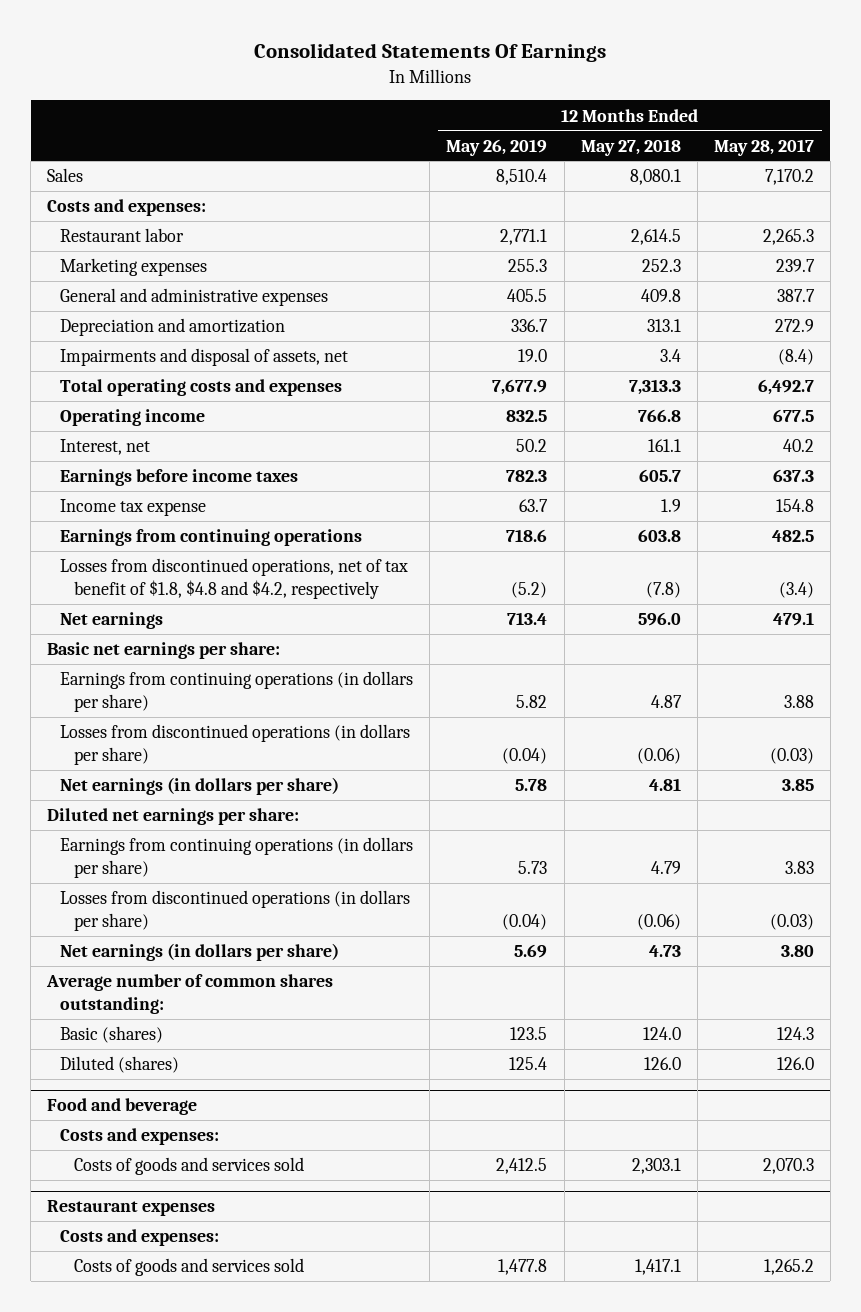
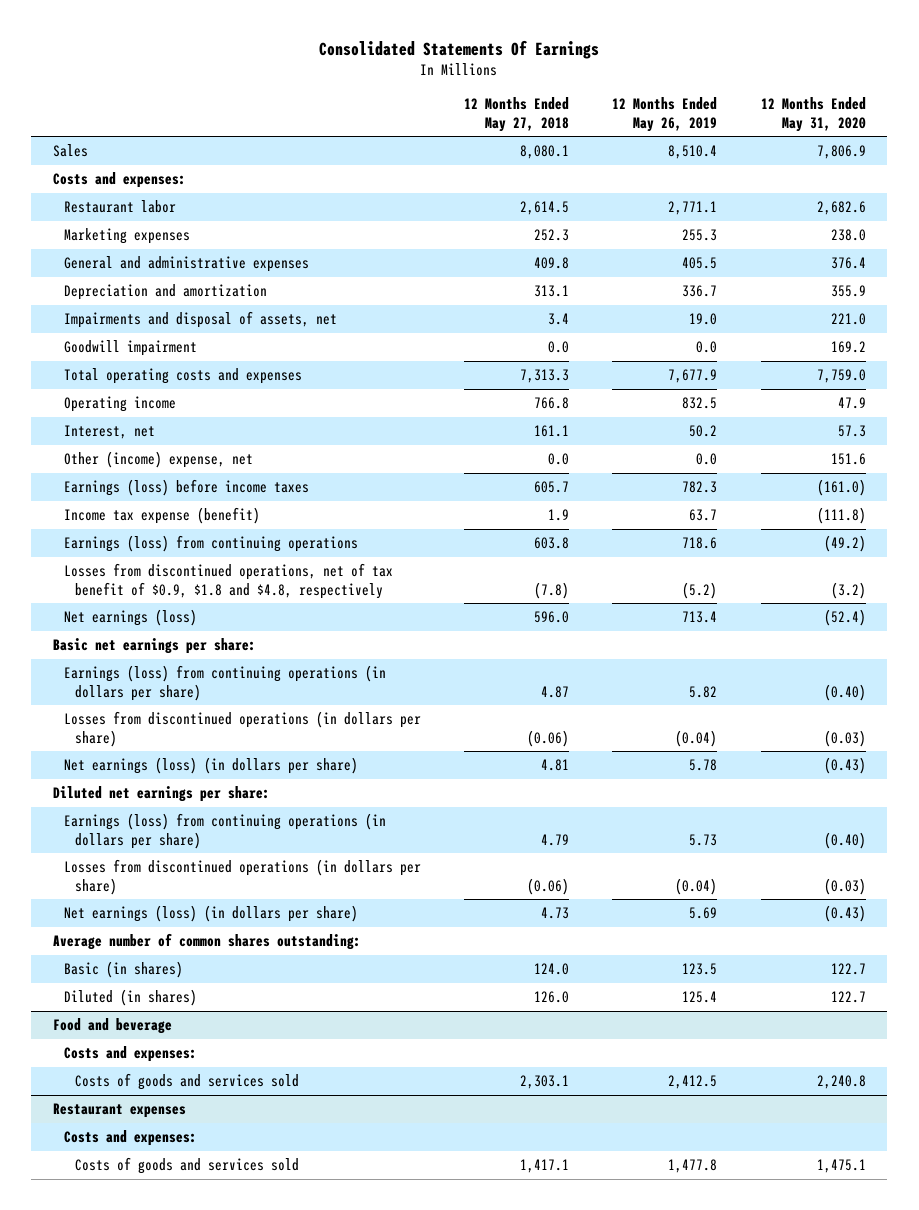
[713,138,814,156] May 28, 2017 -> none
none -> [760,97,866,132] 12 Months Ended May 31, 2020
none -> [63,340,197,357] Goodwill impairment
none -> [63,451,253,469] Other (income) expense, net
[60,469,299,487] Earnings before income taxes -> [63,479,309,497] Earnings (loss) before income taxes
[60,499,207,517] Income tax expense -> [63,507,260,525] Income tax expense (benefit)
[60,529,363,547] Earnings from continuing operations -> [63,535,358,553] Earnings (loss) from continuing operations
[60,558,409,599] Losses from discontinued operations, net of tax benefit of $1.8, $4.8 and $4.2, respectively -> [63,563,393,599] Losses from discontinued operations, net of tax benefit of $0.9, $1.8 and $4.8, respectively
[60,612,164,630] Net earnings -> [63,609,197,627] Net earnings (loss)
[60,671,414,712] Earnings from continuing operations (in dollars per share) -> [63,665,386,701] Earnings (loss) from continuing operations (in dollars per share)
[60,777,340,796] Net earnings (in dollars per share) -> [63,757,358,775] Net earnings (loss) (in dollars per share)
[60,837,414,878] Earnings from continuing operations (in dollars per share) -> [63,813,386,849] Earnings (loss) from continuing operations (in dollars per share)
[60,943,340,962] Net earnings (in dollars per share) -> [63,905,358,923] Net earnings (loss) (in dollars per share)
[60,1026,164,1044] Basic (shares) -> [63,961,183,979] Basic (in shares)
[60,1056,180,1074] Diluted (shares) -> [63,989,197,1007] Diluted (in shares)

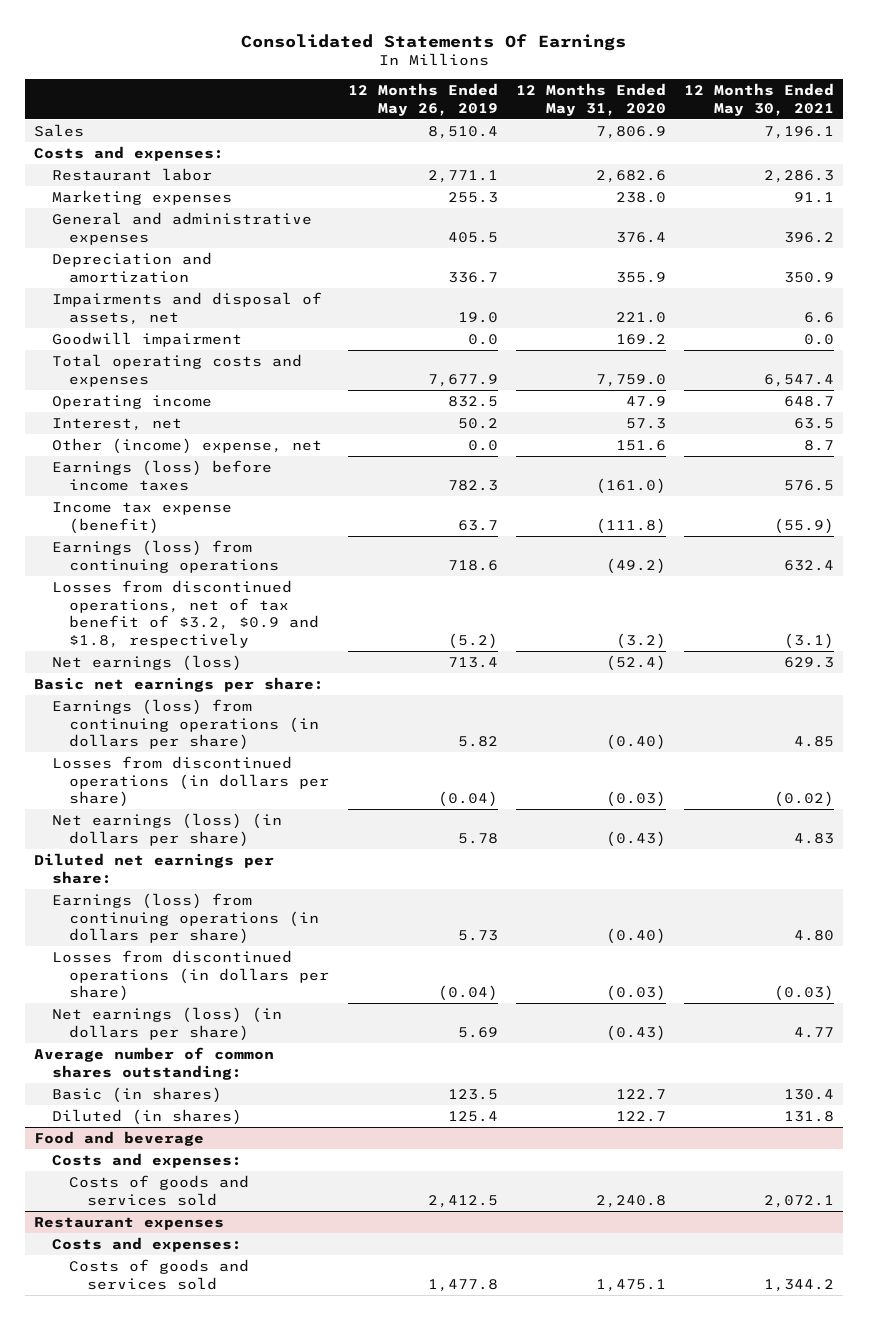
[464,97,570,132] 12 Months Ended May 27, 2018 -> none
none -> [684,83,835,116] 12 Months Ended May 30, 2021
[63,563,393,599] Losses from discontinued operations, net of tax benefit of $0.9, $1.8 and $4.8, respectively -> [51,579,320,649] Losses from discontinued operations, net of tax benefit of $3.2, $0.9 and $1.8, respectively

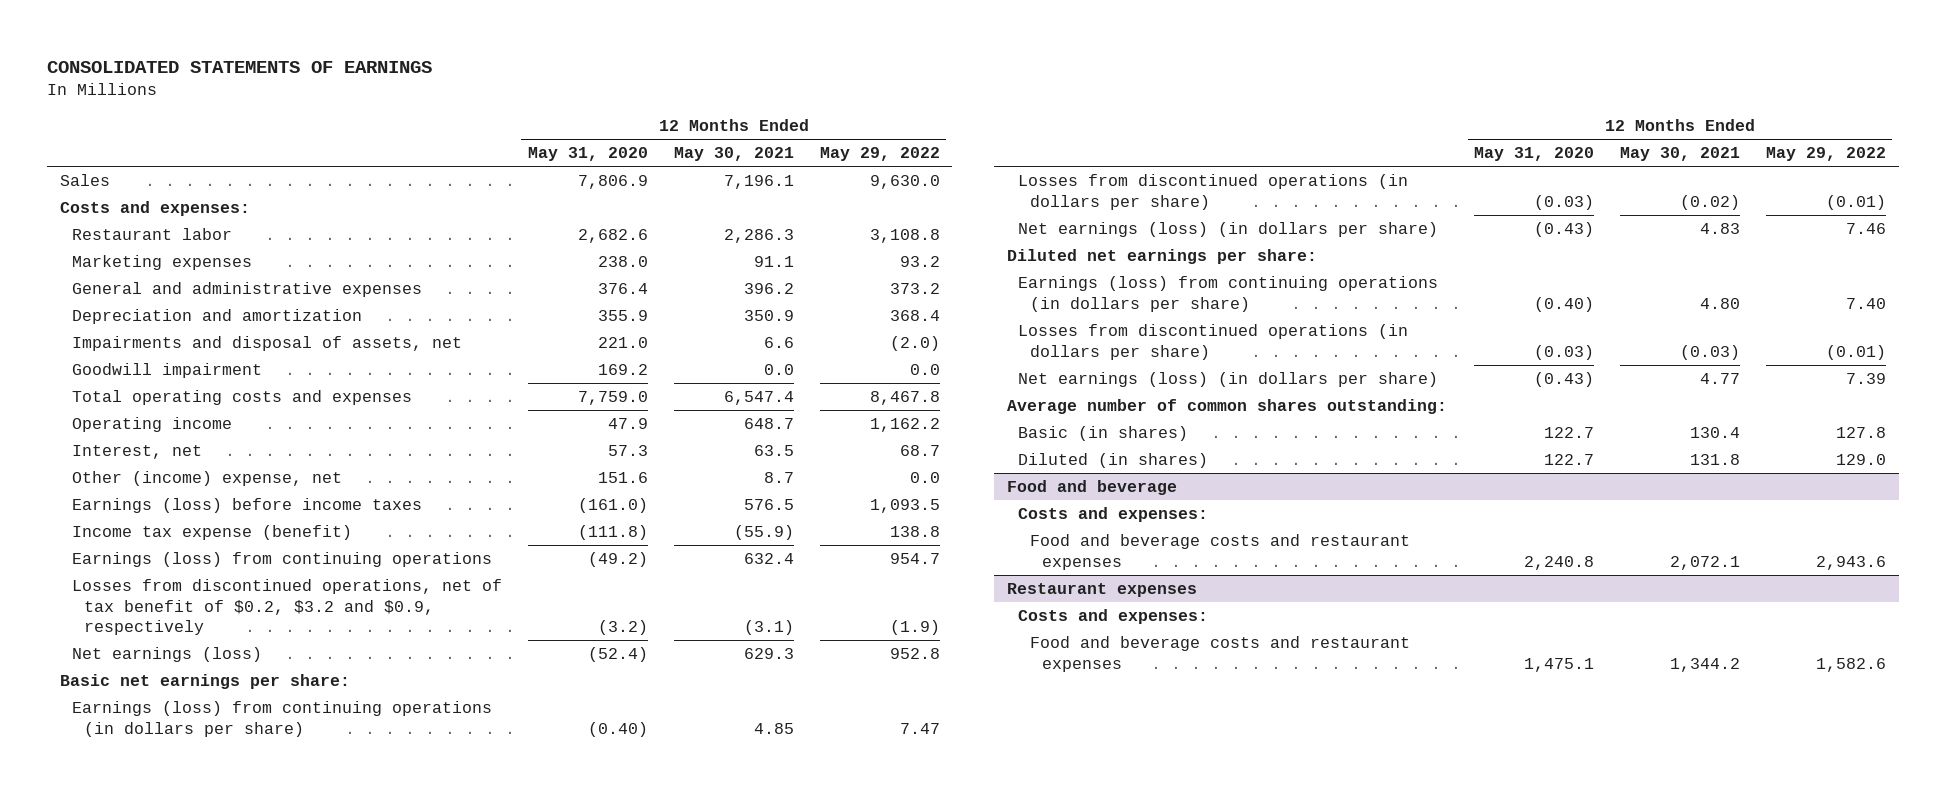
[241,33,627,51] Consolidated Statements Of Earnings -> [47,61,433,74] CONSOLIDATED STATEMENTS OF EARNINGS
[347,83,498,116] 12 Months Ended May 26, 2019 -> none
none -> [819,147,940,162] May 29, 2022
[51,579,320,649] Losses from discontinued operations, net of tax benefit of $3.2, $0.9 and $1.8, respectively -> [72,579,503,636] Losses from discontinued operations, net of tax benefit of $0.2, $3.2 and $0.9, respectively
[69,1174,250,1206] Costs of goods and services sold -> [1029,534,1410,570] Food and beverage costs and restaurant expenses
[69,1258,250,1290] Costs of goods and services sold -> [1029,636,1410,672] Food and beverage costs and restaurant expenses

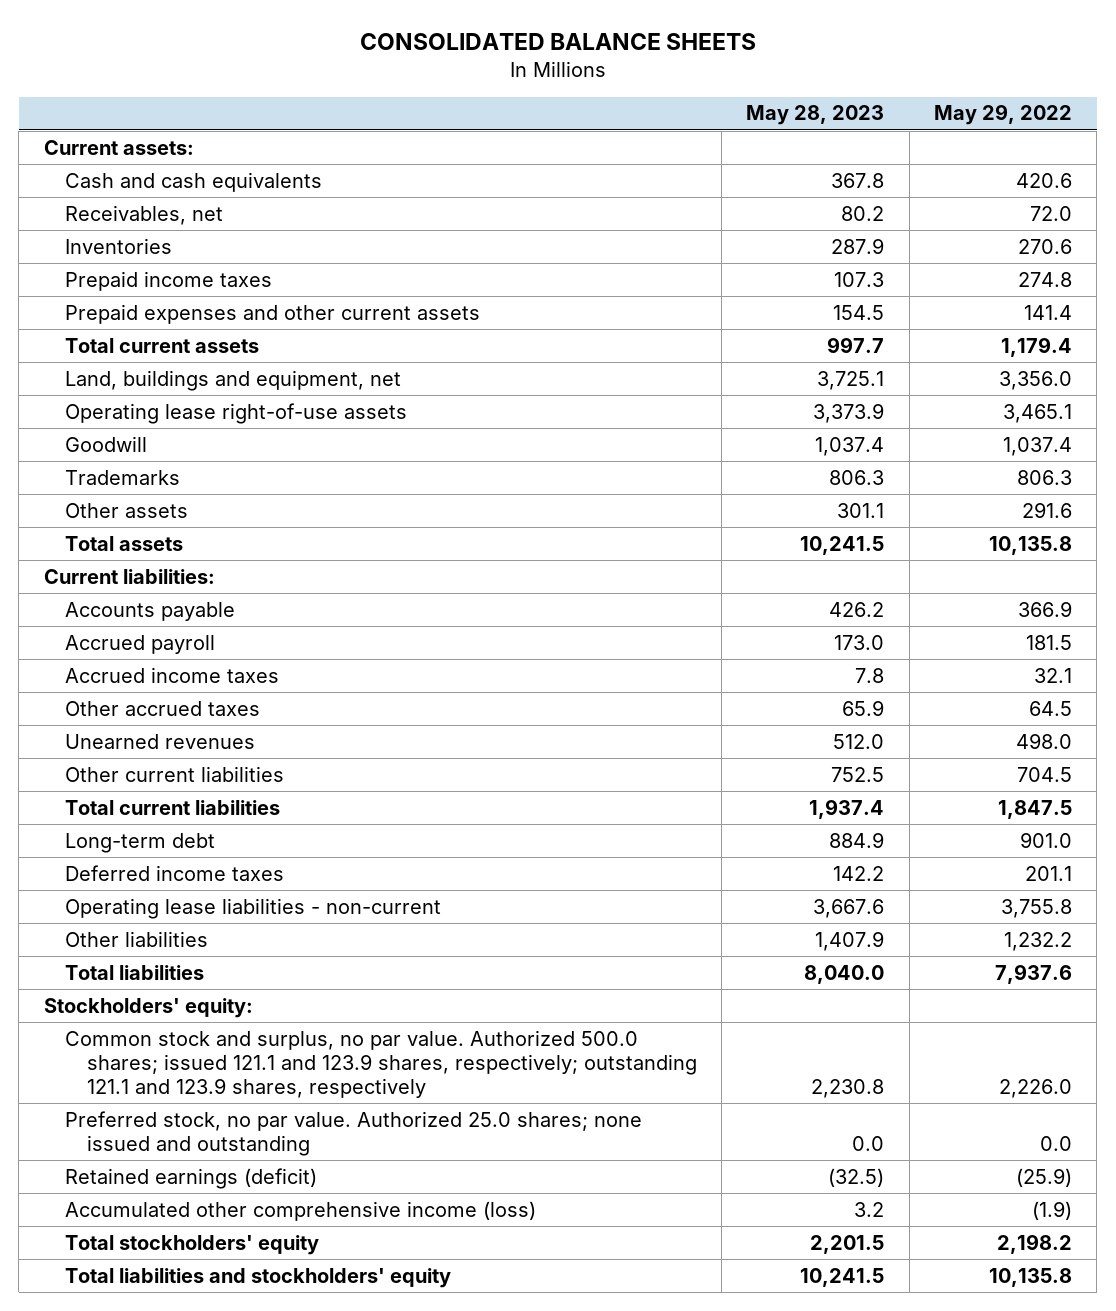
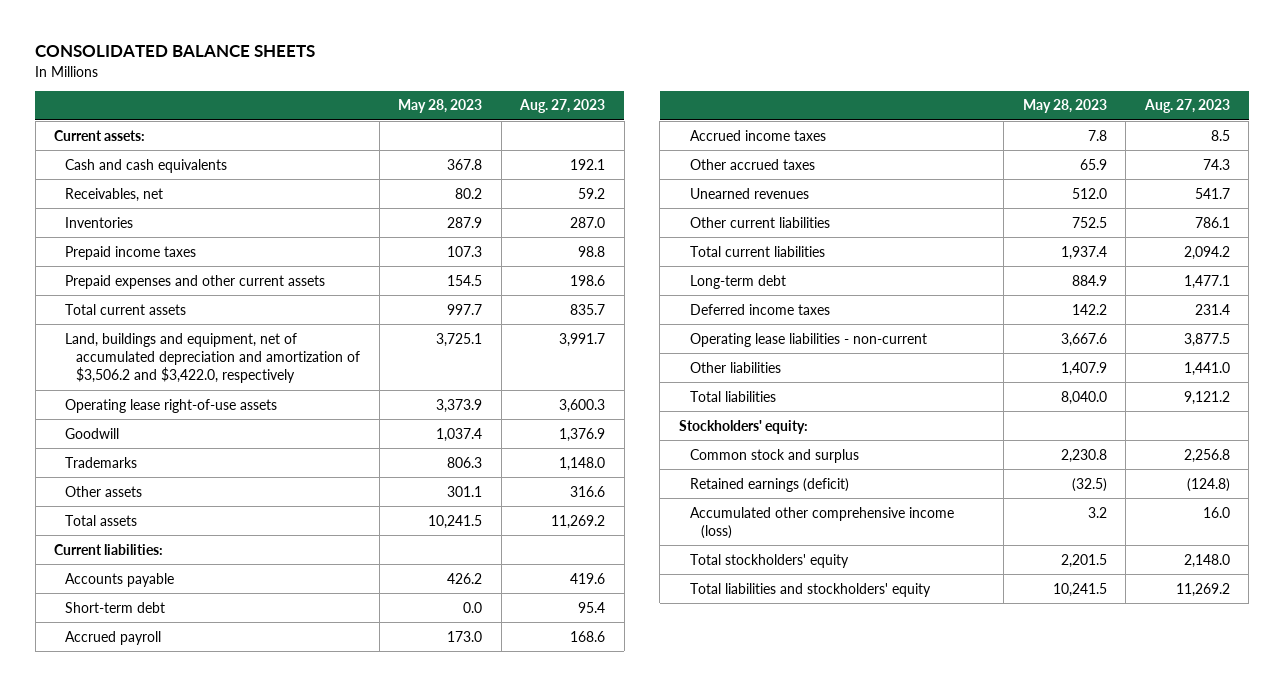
[933,104,1072,126] May 29, 2022 -> none
none -> [519,99,606,114] Aug. 27, 2023
[65,369,402,391] Land, buildings and equipment, net -> [65,332,361,384] Land, buildings and equipment, net of accumulated depreciation and amortization of $3,506.2 and $3,422.0, respectively
none -> [65,601,166,613] Short-term debt
[65,1110,643,1156] Preferred stock, no par value. Authorized 25.0 shares; none issued and outstanding -> none
[65,1029,697,1098] Common stock and surplus, no par value. Authorized 500.0 shares; issued 121.1 and 123.9 shares, respectively; outstanding 121.1 and 123.9 shares, respectively -> [689,448,859,463] Common stock and surplus

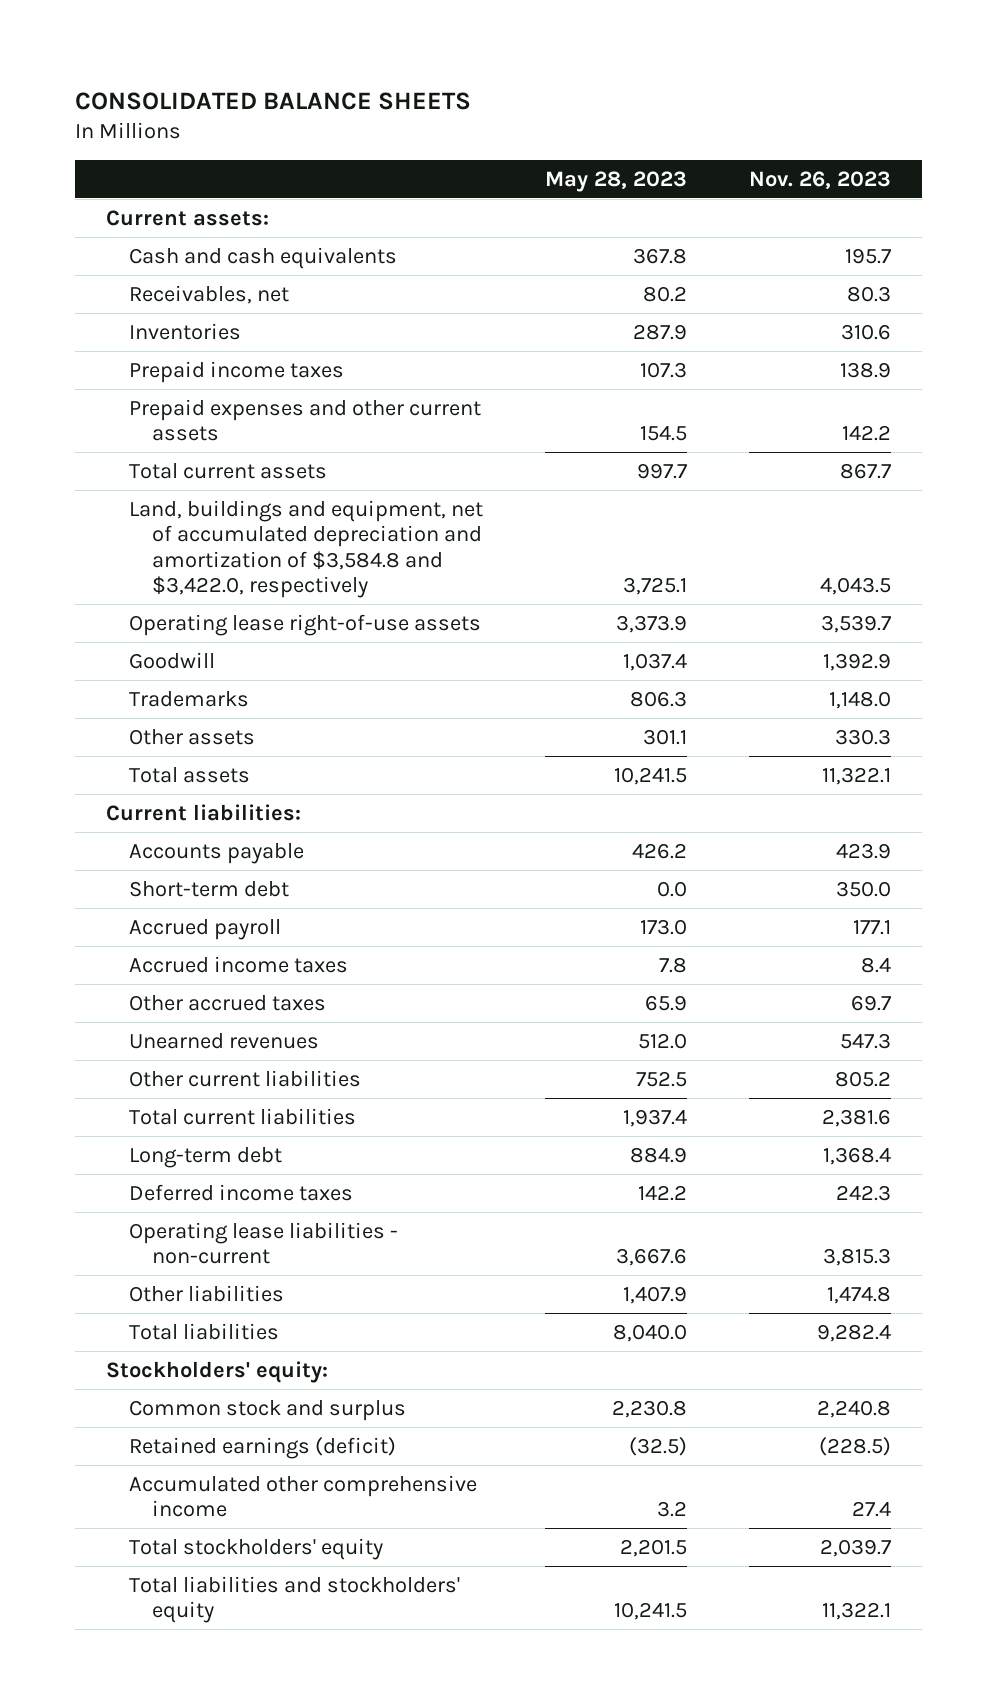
[519,99,606,114] Aug. 27, 2023 -> none
none -> [749,170,892,189] Nov. 26, 2023
[65,332,361,384] Land, buildings and equipment, net of accumulated depreciation and amortization of $3,506.2 and $3,422.0, respectively -> [129,499,484,599] Land, buildings and equipment, net of accumulated depreciation and amortization of $3,584.8 and $3,422.0, respectively
[689,506,954,539] Accumulated other comprehensive income (loss) -> [129,1474,478,1518] Accumulated other comprehensive income

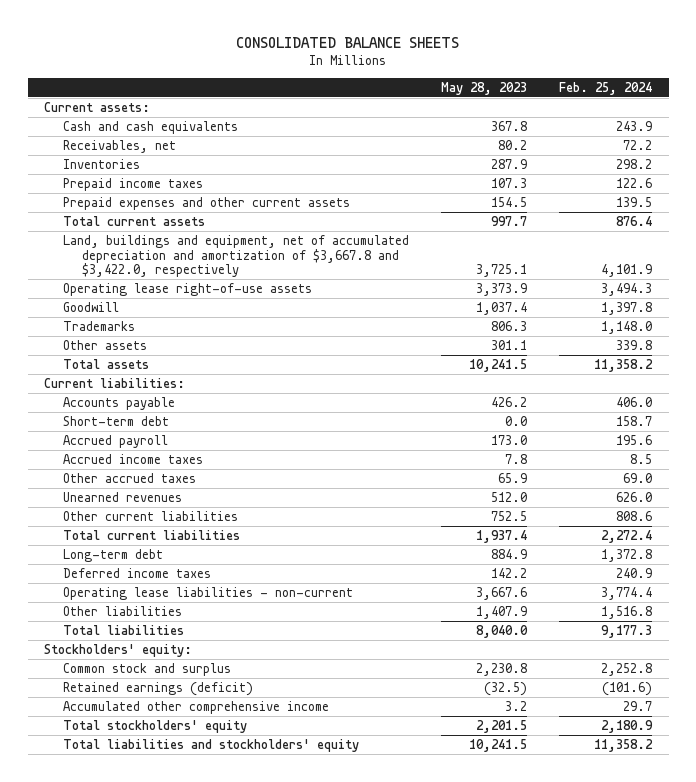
[749,170,892,189] Nov. 26, 2023 -> none
none -> [559,81,653,95] Feb. 25, 2024
[129,499,484,599] Land, buildings and equipment, net of accumulated depreciation and amortization of $3,584.8 and $3,422.0, respectively -> [62,234,409,278] Land, buildings and equipment, net of accumulated depreciation and amortization of $3,667.8 and $3,422.0, respectively

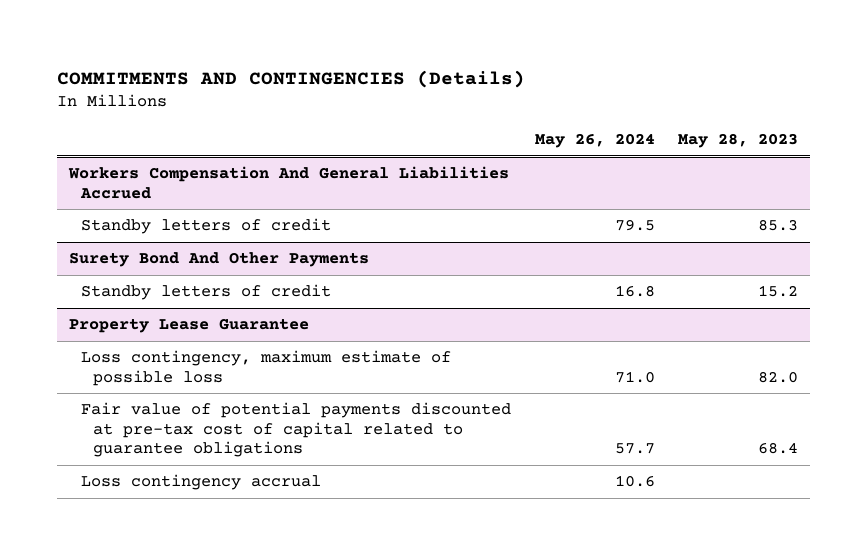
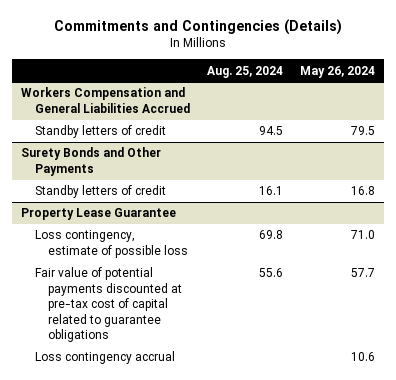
[57,69,526,88] COMMITMENTS AND CONTINGENCIES (Details) -> [54,19,343,36] Commitments and Contingencies (Details)
[678,133,799,149] May 28, 2023 -> none
none -> [206,65,283,78] Aug. 25, 2024
[68,166,510,199] Workers Compensation And General Liabilities Accrued -> [20,87,190,113] Workers Compensation and General Liabilities Accrued
[69,252,370,268] Surety Bond And Other Payments -> [20,147,161,176] Surety Bonds and Other Payments
[81,350,452,386] Loss contingency, maximum estimate of possible loss -> [34,230,189,258] Loss contingency, estimate of possible loss

